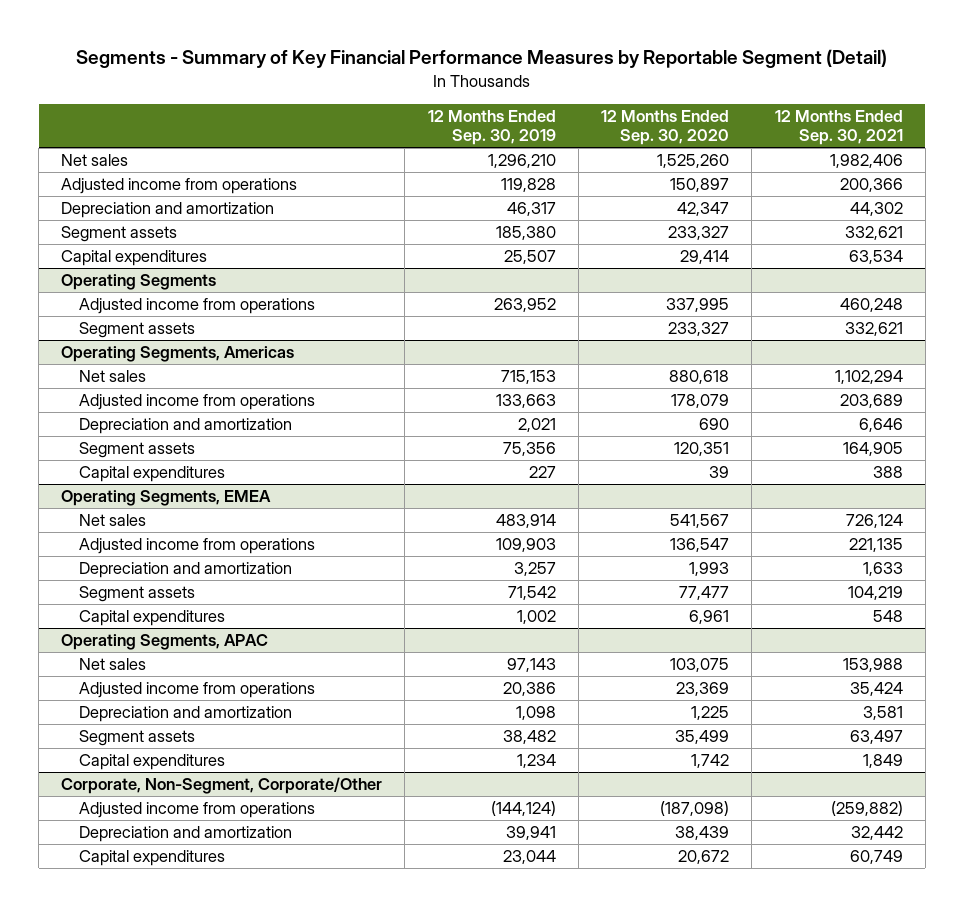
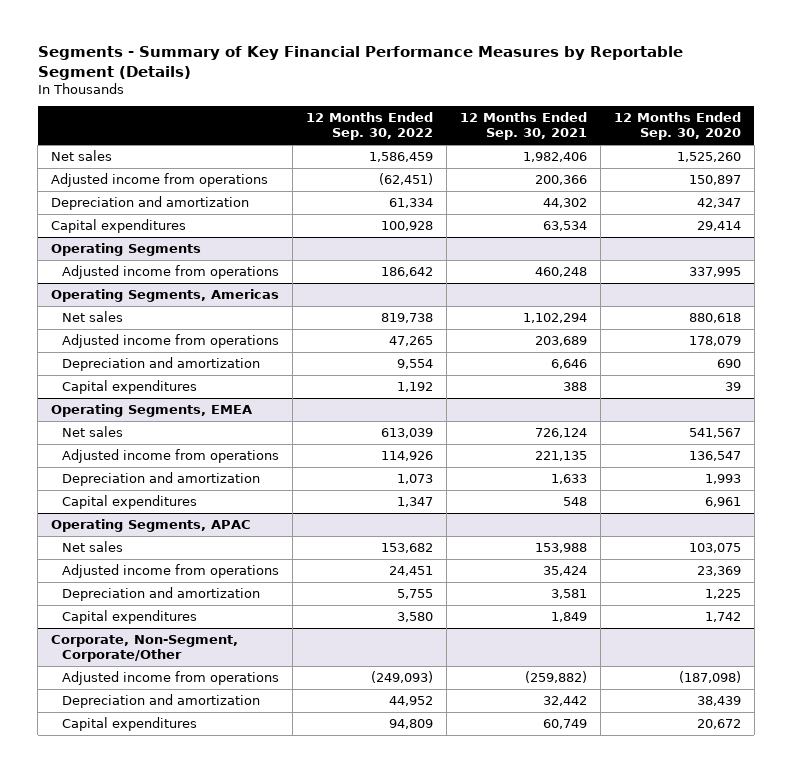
[75,49,887,69] Segments - Summary of Key Financial Performance Measures by Reportable Segment (Detail) -> [37,46,683,80] Segments - Summary of Key Financial Performance Measures by Reportable Segment (Details)
[427,109,556,146] 12 Months Ended Sep. 30, 2019 -> none
none -> [306,111,434,141] 12 Months Ended Sep. 30, 2022
[61,226,178,243] Segment assets -> none
[78,322,195,339] Segment assets -> none
[78,442,195,459] Segment assets -> none
[78,586,195,603] Segment assets -> none
[78,730,195,747] Segment assets -> none

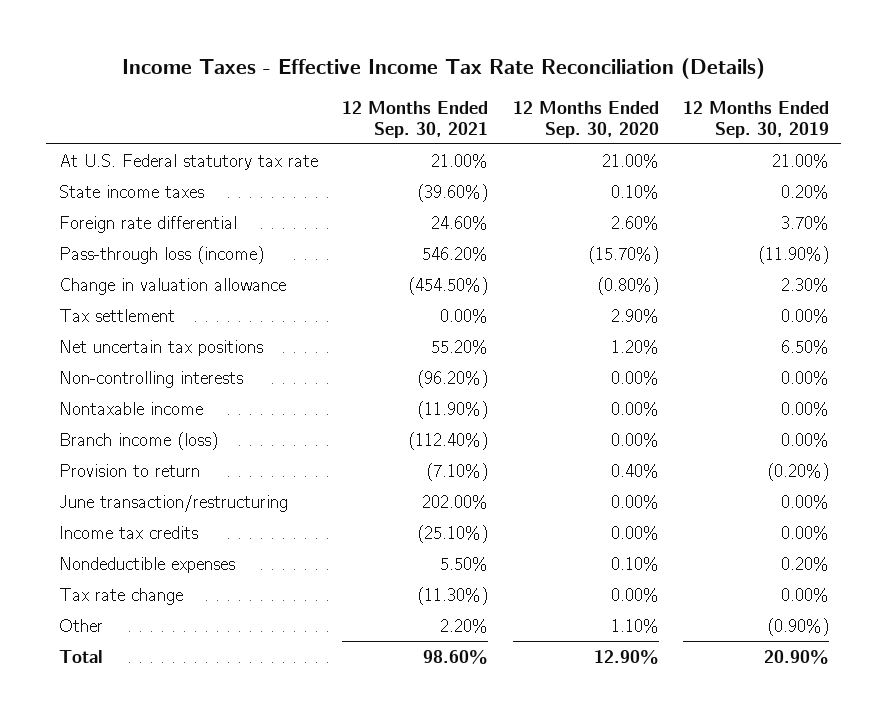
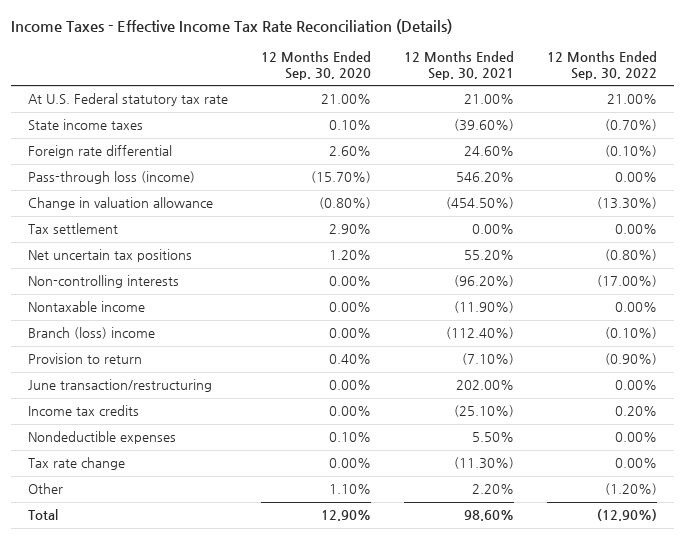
[683,100,830,138] 12 Months Ended Sep. 30, 2019 -> none
none -> [546,51,657,80] 12 Months Ended Sep. 30, 2022
[58,431,218,450] Branch income (loss) -> [27,327,155,340] Branch (loss) income

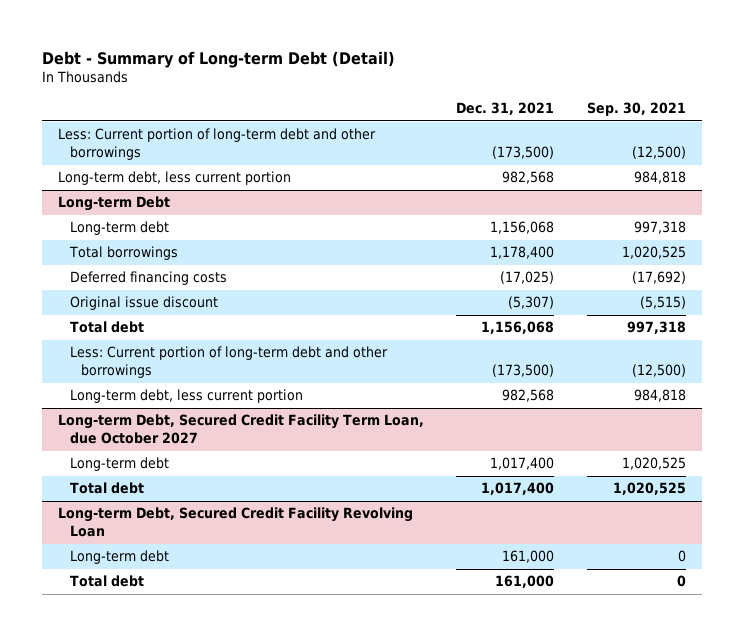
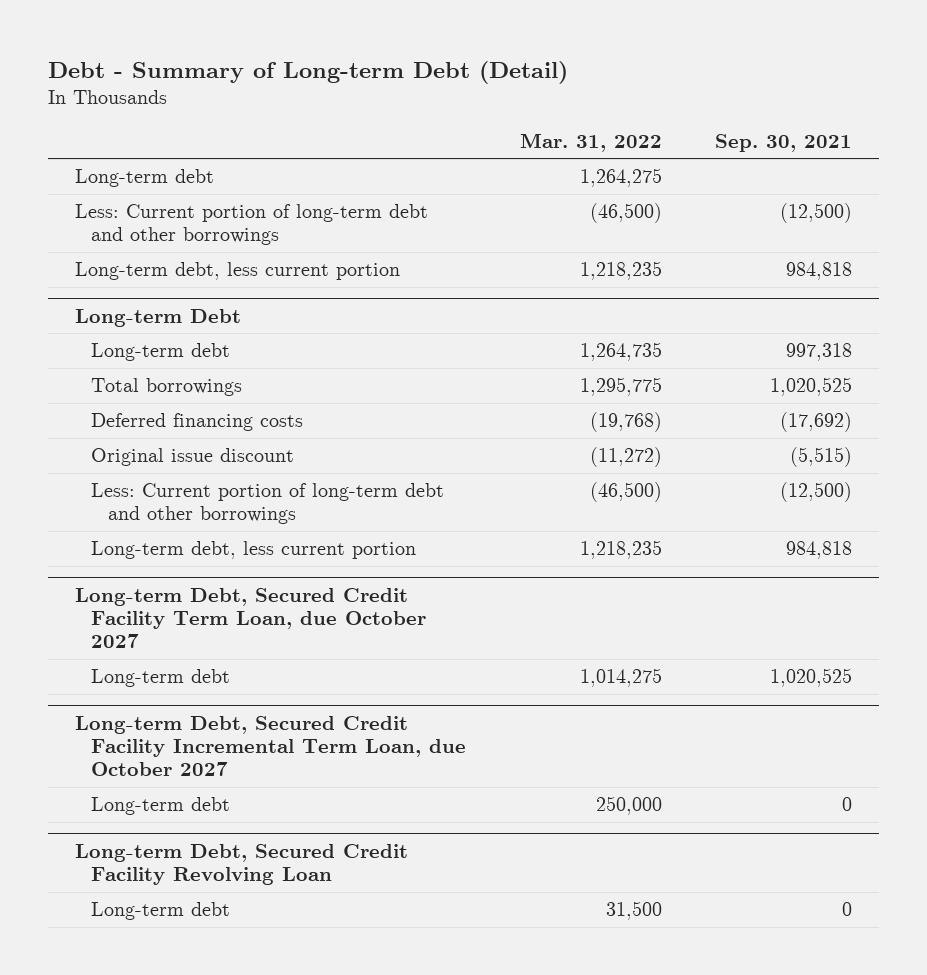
[456,102,555,116] Dec. 31, 2021 -> none
none -> [519,132,662,152] Mar. 31, 2022
none -> [74,169,214,188] Long-term debt
[69,321,144,334] Total debt -> none
none -> [74,715,467,776] Long-term Debt, Secured Credit Facility Incremental Term Loan, due October 2027
[69,482,144,495] Total debt -> [91,797,231,816] Long-term debt
[612,482,686,496] 1,020,525 -> [842,797,853,812] 0
[69,575,144,588] Total debt -> none

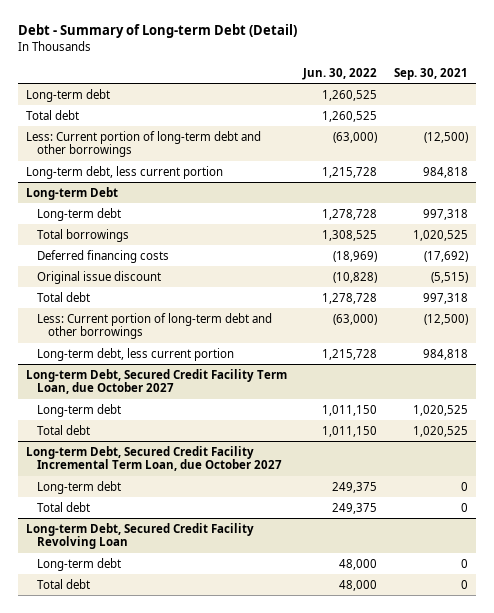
[519,132,662,152] Mar. 31, 2022 -> none
none -> [302,67,378,80] Jun. 30, 2022
none -> [25,109,79,120] Total debt
none -> [37,291,91,302] Total debt
none -> [37,424,91,435] Total debt
none -> [37,501,91,512] Total debt
none -> [37,578,91,589] Total debt

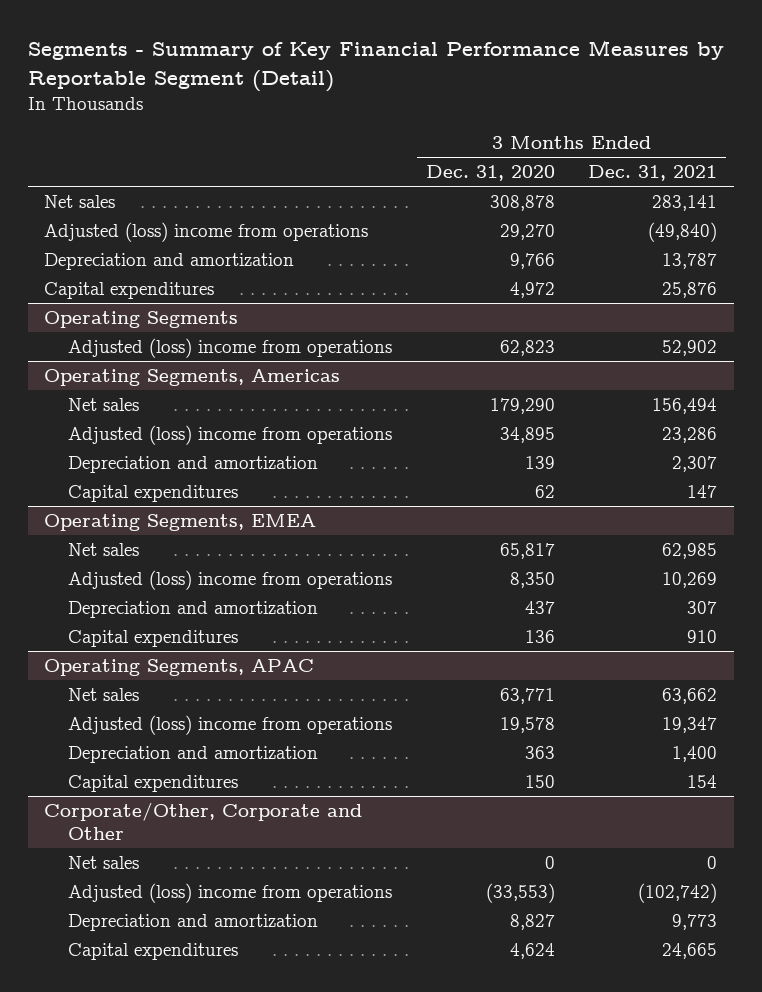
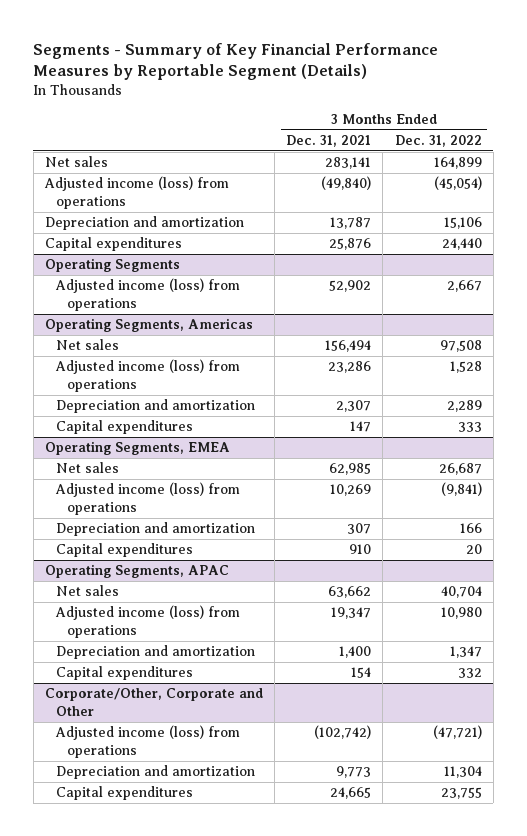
[27,40,724,92] Segments - Summary of Key Financial Performance Measures by Reportable Segment (Detail) -> [33,42,439,81] Segments - Summary of Key Financial Performance Measures by Reportable Segment (Details)
[425,164,555,181] Dec. 31, 2020 -> none
none -> [394,135,482,148] Dec. 31, 2022
[44,221,369,242] Adjusted (loss) income from operations -> [44,176,230,209] Adjusted income (loss) from operations
[68,337,393,358] Adjusted (loss) income from operations -> [55,278,241,311] Adjusted income (loss) from operations
[68,424,393,445] Adjusted (loss) income from operations -> [55,359,241,392] Adjusted income (loss) from operations
[68,569,393,590] Adjusted (loss) income from operations -> [55,482,241,515] Adjusted income (loss) from operations
[68,714,393,735] Adjusted (loss) income from operations -> [55,605,241,638] Adjusted income (loss) from operations
[68,855,140,869] Net sales -> none
[68,882,393,903] Adjusted (loss) income from operations -> [55,725,241,758] Adjusted income (loss) from operations

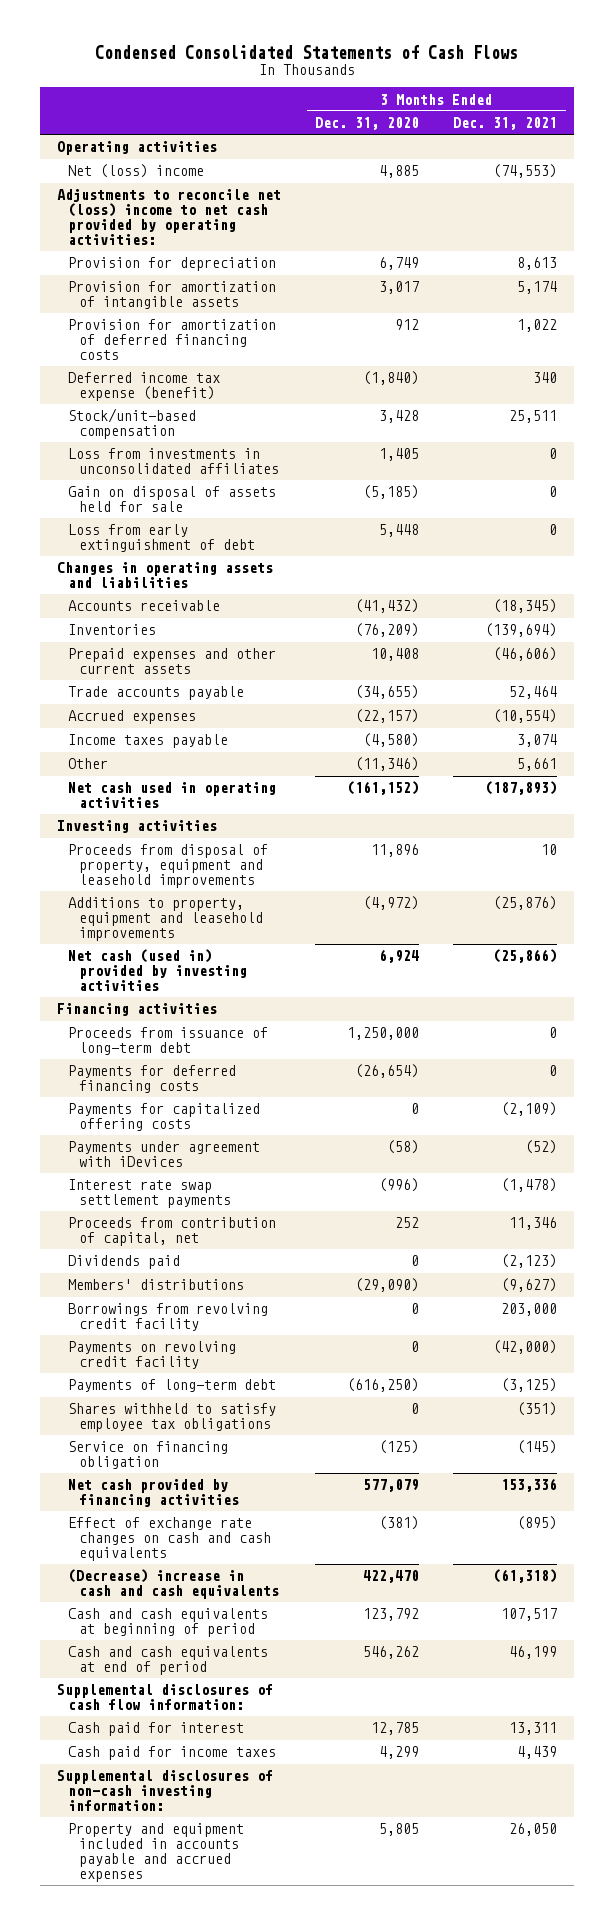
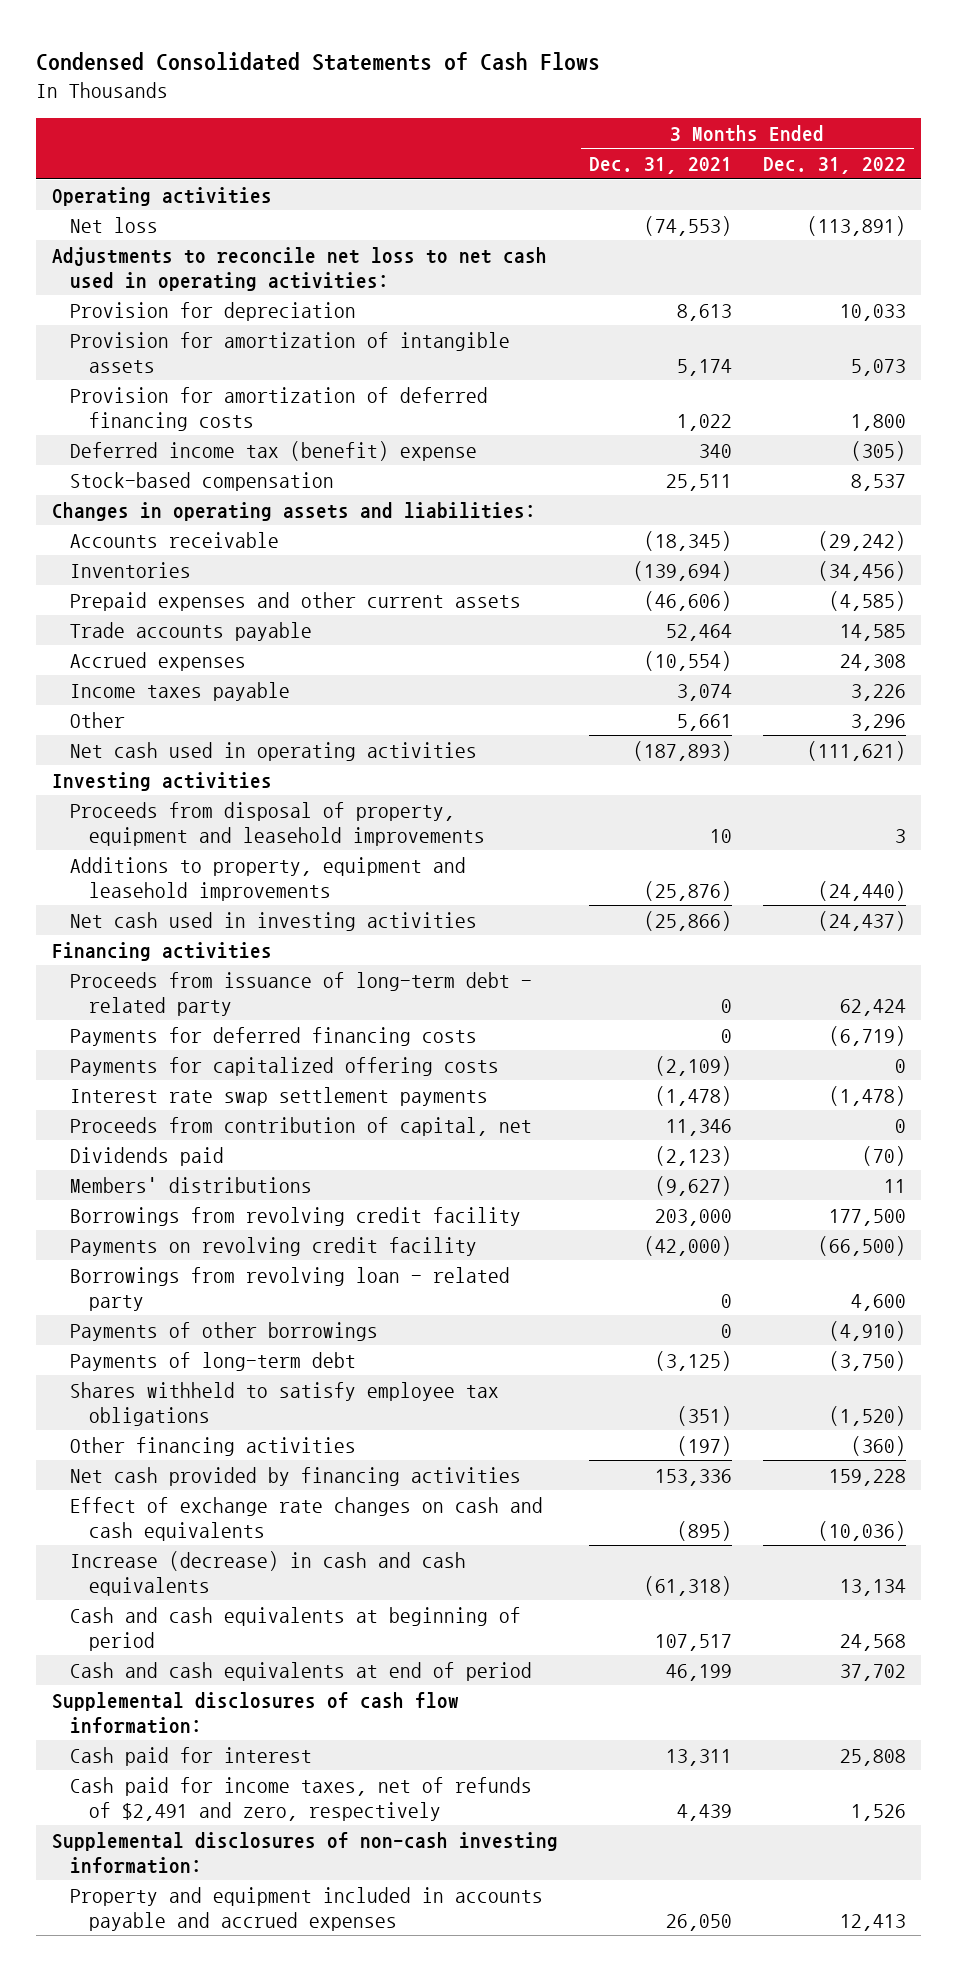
[315,117,420,131] Dec. 31, 2020 -> none
none -> [762,157,906,175] Dec. 31, 2022
[68,164,205,179] Net (loss) income -> [70,216,159,233] Net loss
[57,189,282,245] Adjustments to reconcile net (loss) income to net cash provided by operating activities: -> [51,246,547,291] Adjustments to reconcile net loss to net cash used in operating activities:
[68,448,280,475] Loss from investments in unconsolidated affiliates -> none
[68,486,277,513] Gain on disposal of assets held for sale -> none
[68,524,256,553] Loss from early extinguishment of debt -> none
[68,372,221,402] Deferred income tax expense (benefit) -> [70,440,478,461] Deferred income tax (benefit) expense
[68,408,197,440] Stock/unit-based compensation -> [70,471,335,491] Stock-based compensation
[57,562,274,589] Changes in operating assets and liabilities -> [51,501,536,521] Changes in operating assets and liabilities:
[68,949,248,991] Net cash (used in) provided by investing activities -> [70,911,478,931] Net cash used in investing activities
[68,1027,269,1056] Proceeds from issuance of long-term debt -> [70,971,533,1016] Proceeds from issuance of long-term debt - related party
[68,1141,261,1168] Payments under agreement with iDevices -> none
none -> [70,1266,511,1311] Borrowings from revolving loan - related party
none -> [70,1321,379,1341] Payments of other borrowings
[68,1441,229,1470] Service on financing obligation -> none
none -> [70,1436,357,1456] Other financing activities
[68,1569,280,1600] (Decrease) increase in cash and cash equivalents -> [70,1550,467,1596] Increase (decrease) in cash and cash equivalents
[68,1746,277,1761] Cash paid for income taxes -> [70,1776,533,1821] Cash paid for income taxes, net of refunds of $2,491 and zero, respectively

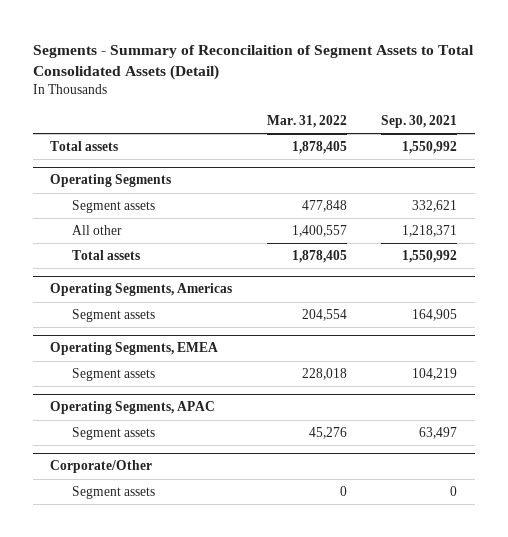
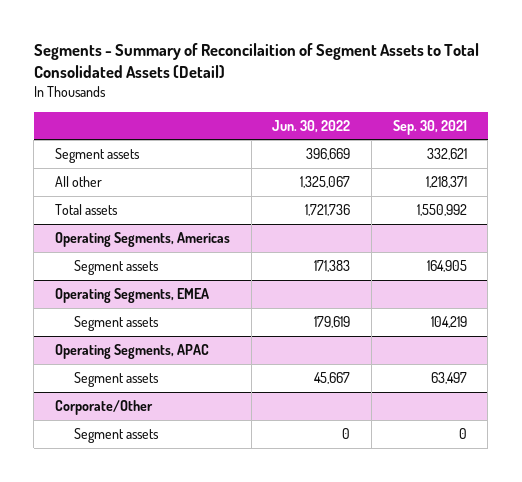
[266,115,347,129] Mar. 31, 2022 -> none
none -> [272,119,351,133] Jun. 30, 2022
[50,141,119,152] Total assets -> none
[50,174,172,188] Operating Segments -> none

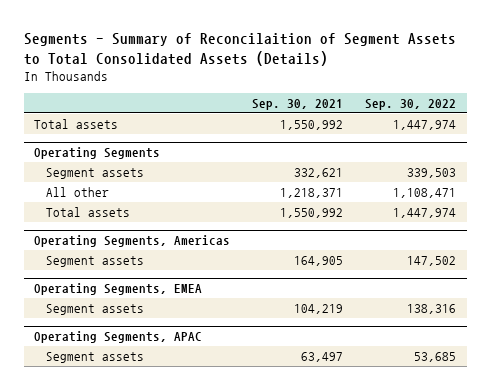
[33,43,479,79] Segments - Summary of Reconcilaition of Segment Assets to Total Consolidated Assets (Detail) -> [23,33,456,66] Segments - Summary of Reconcilaition of Segment Assets to Total Consolidated Assets (Details)
[272,119,351,133] Jun. 30, 2022 -> none
none -> [365,98,457,110] Sep. 30, 2022
none -> [34,119,119,130] Total assets
none -> [34,147,161,160] Operating Segments
[55,400,154,416] Corporate/Other -> none
[73,428,159,444] Segment assets -> none

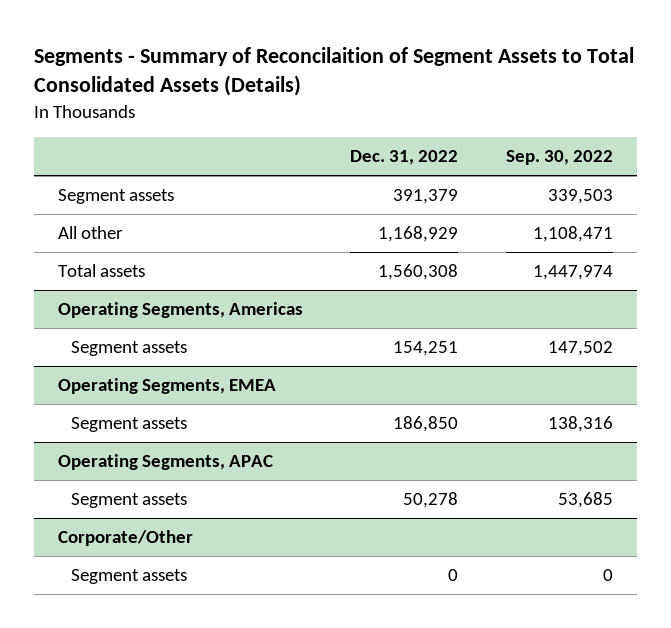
[252,98,344,110] Sep. 30, 2021 -> none
none -> [350,150,459,166] Dec. 31, 2022
[34,119,119,130] Total assets -> none
[34,147,161,160] Operating Segments -> none
none -> [57,530,193,547] Corporate/Other
none -> [71,569,188,585] Segment assets

